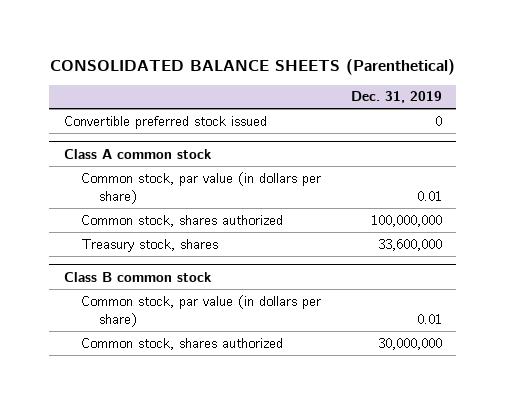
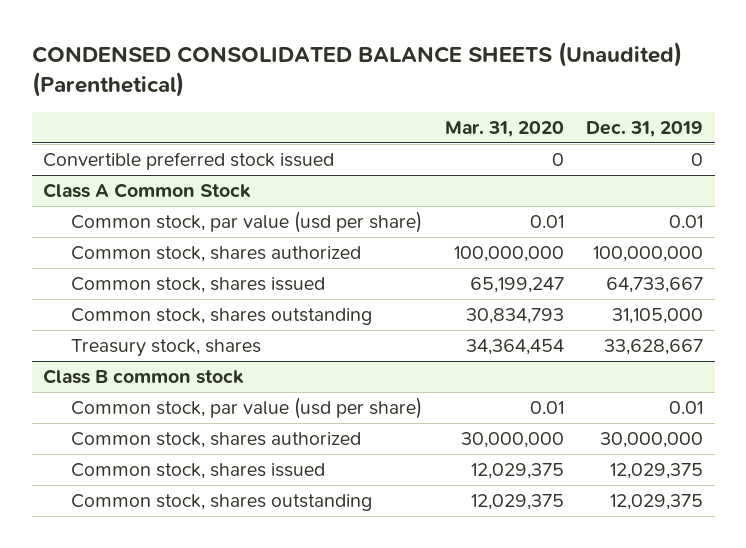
[49,58,455,75] CONSOLIDATED BALANCE SHEETS (Parenthetical) -> [31,42,682,98] CONDENSED CONSOLIDATED BALANCE SHEETS (Unaudited) (Parenthetical)
none -> [444,121,564,138] Mar. 31, 2020
[63,148,212,159] Class A common stock -> [42,183,251,199] Class A Common Stock
[81,171,322,204] Common stock, par value (in dollars per share) -> [70,211,422,234] Common stock, par value (usd per share)
none -> [70,277,325,294] Common stock, shares issued
none -> [70,308,372,326] Common stock, shares outstanding
[377,238,442,251] 33,600,000 -> [604,339,704,356] 33,628,667
[81,294,322,327] Common stock, par value (in dollars per share) -> [70,397,422,420] Common stock, par value (usd per share)
none -> [70,463,325,480] Common stock, shares issued
none -> [70,494,372,512] Common stock, shares outstanding

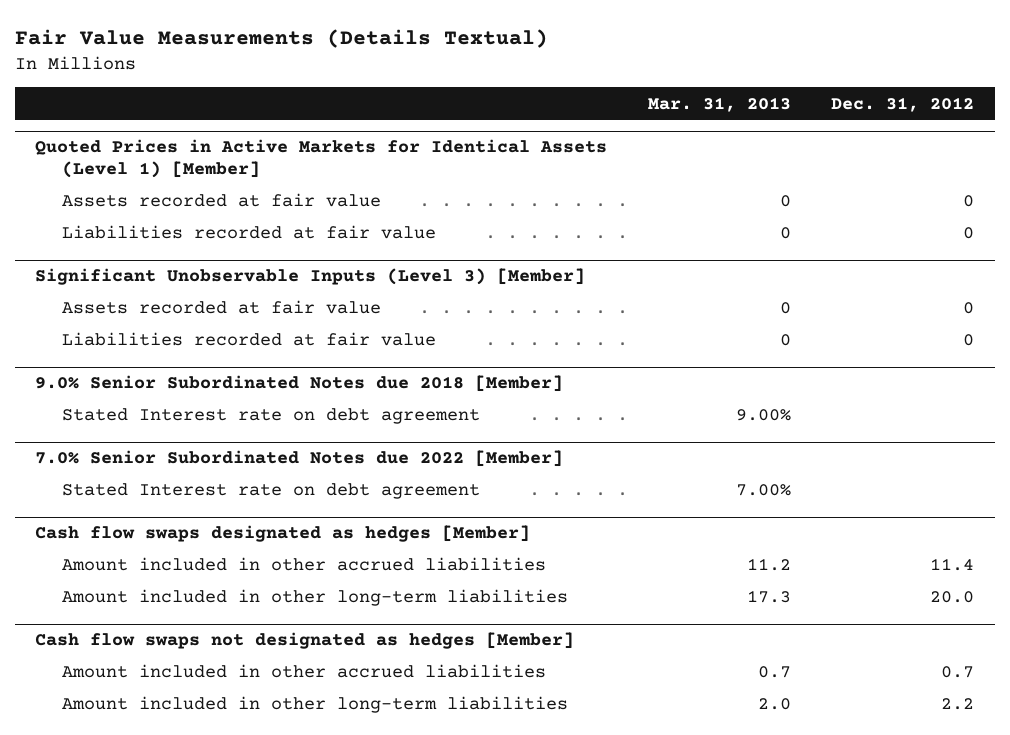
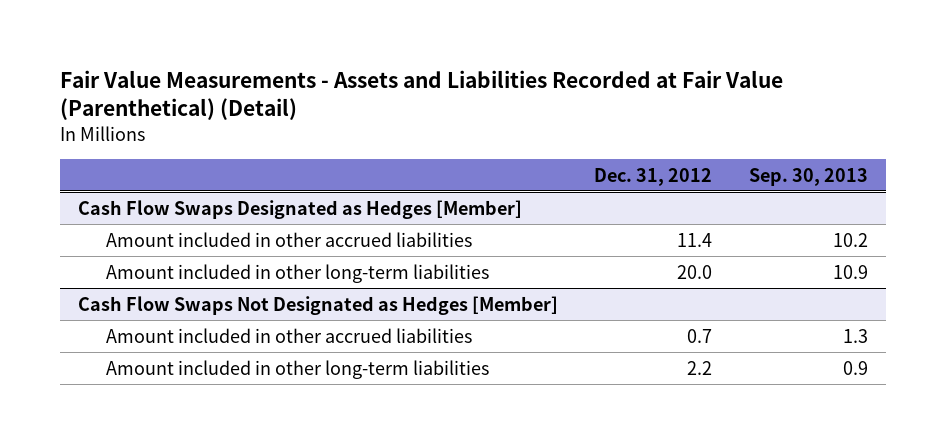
[15,28,549,48] Fair Value Measurements (Details Textual) -> [60,70,784,121] Fair Value Measurements - Assets and Liabilities Recorded at Fair Value (Parenthetical) (Detail)
[647,96,791,112] Mar. 31, 2013 -> none
none -> [748,167,868,186] Sep. 30, 2013
[35,139,608,179] Quoted Prices in Active Markets for Identical Assets (Level 1) [Member] -> none
[61,193,381,208] Assets recorded at fair value -> none
[61,225,436,240] Liabilities recorded at fair value -> none
[35,268,586,286] Significant Unobservable Inputs (Level 3) [Member] -> none
[61,300,381,315] Assets recorded at fair value -> none
[61,332,436,347] Liabilities recorded at fair value -> none
[35,375,564,393] 9.0% Senior Subordinated Notes due 2018 [Member] -> none
[61,408,480,425] Stated Interest rate on debt agreement -> none
[35,450,564,468] 7.0% Senior Subordinated Notes due 2022 [Member] -> none
[61,483,480,500] Stated Interest rate on debt agreement -> none
[35,525,531,543] Cash flow swaps designated as hedges [Member] -> [78,199,523,219] Cash Flow Swaps Designated as Hedges [Member]
[35,632,575,650] Cash flow swaps not designated as hedges [Member] -> [78,295,559,315] Cash Flow Swaps Not Designated as Hedges [Member]

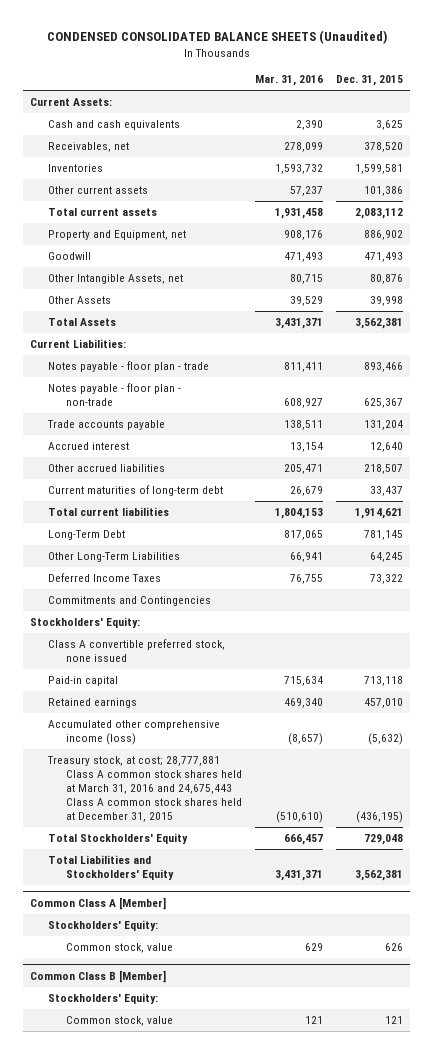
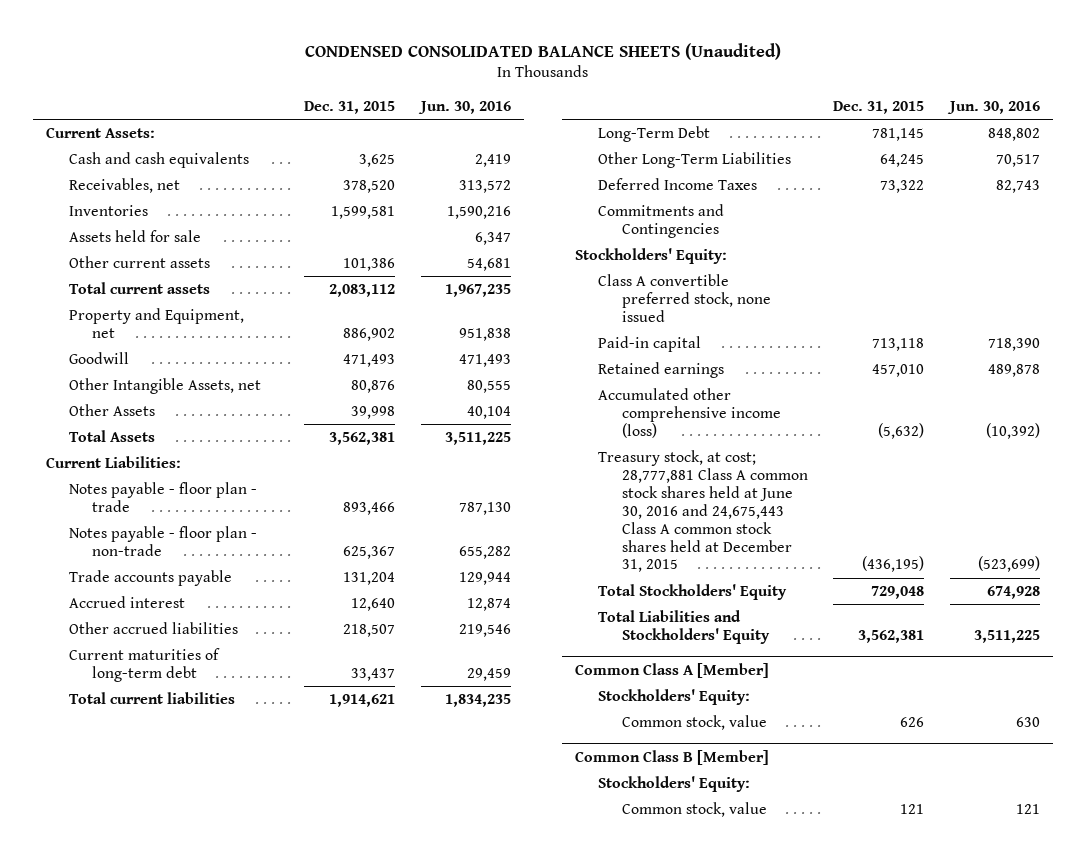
[255,75,324,87] Mar. 31, 2016 -> none
none -> [418,100,512,114] Jun. 30, 2016
none -> [69,229,202,242] Assets held for sale
[46,756,242,823] Treasury stock, at cost; 28,777,881 Class A common stock shares held at March 31, 2016 and 24,675,443 Class A common stock shares held at December 31, 2015 -> [598,449,808,573] Treasury stock, at cost; 28,777,881 Class A common stock shares held at June 30, 2016 and 24,675,443 Class A common stock shares held at December 31, 2015

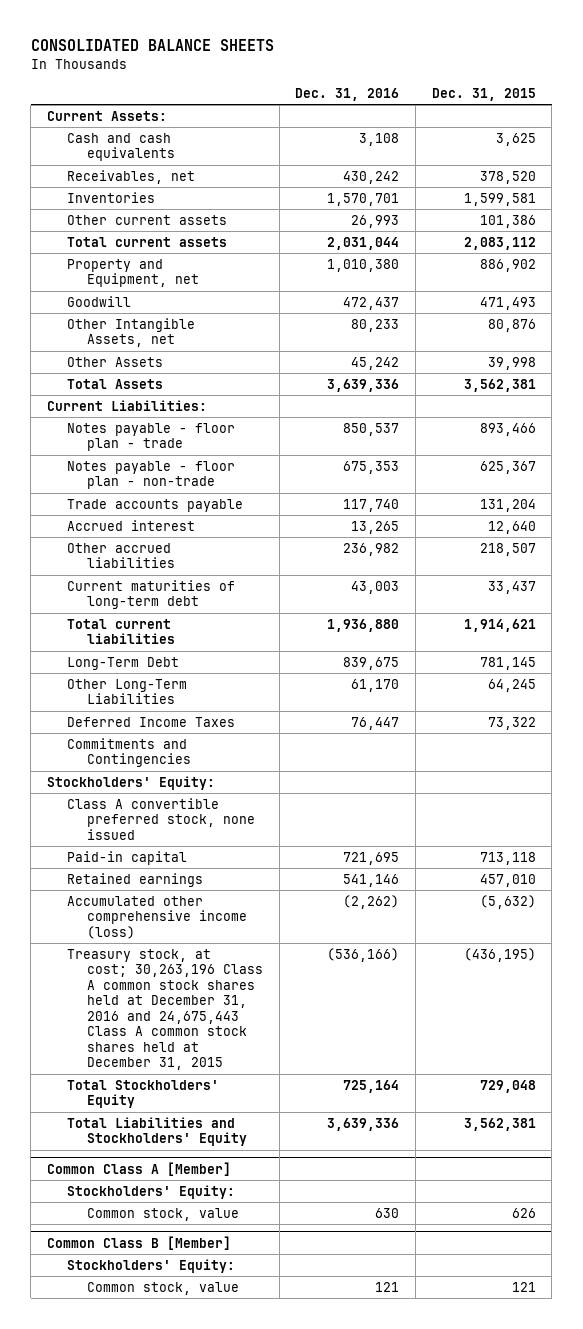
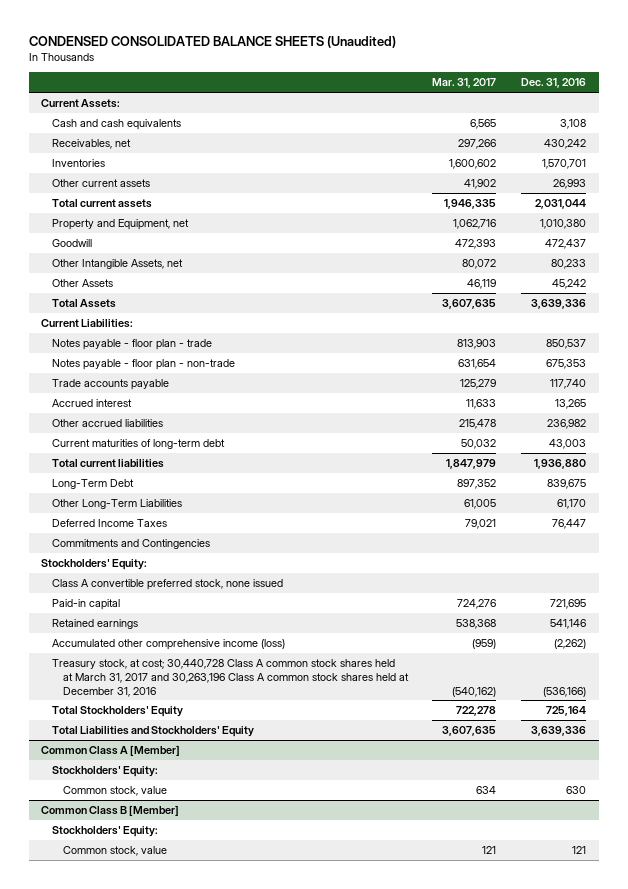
[30,39,274,52] CONSOLIDATED BALANCE SHEETS -> [29,36,397,49] CONDENSED CONSOLIDATED BALANCE SHEETS (Unaudited)
[431,87,536,101] Dec. 31, 2015 -> none
none -> [432,78,497,89] Mar. 31, 2017
[67,948,263,1071] Treasury stock, at cost; 30,263,196 Class A common stock shares held at December 31, 2016 and 24,675,443 Class A common stock shares held at December 31, 2015 -> [52,658,409,697] Treasury stock, at cost; 30,440,728 Class A common stock shares held at March 31, 2017 and 30,263,196 Class A common stock shares held at December 31, 2016

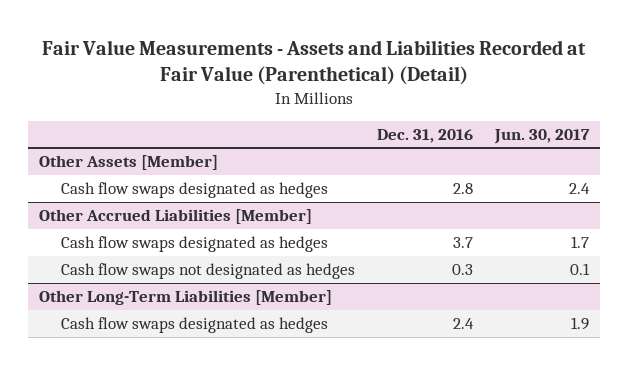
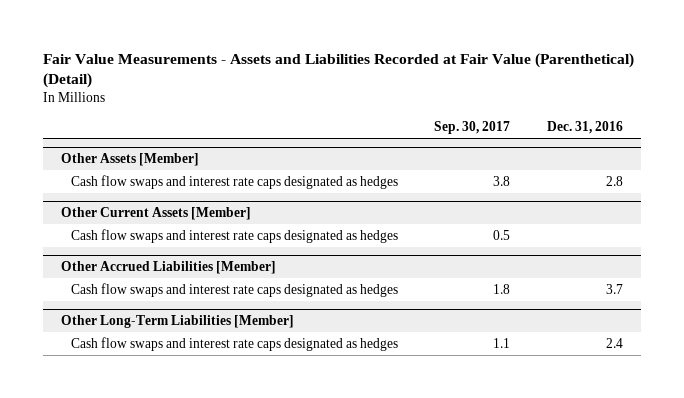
[493,128,590,144] Jun. 30, 2017 -> none
none -> [434,121,511,135] Sep. 30, 2017
[61,182,329,199] Cash flow swaps designated as hedges -> [70,174,398,189] Cash flow swaps and interest rate caps designated as hedges
none -> [61,207,252,221] Other Current Assets [Member]
none -> [70,228,398,243] Cash flow swaps and interest rate caps designated as hedges
[61,263,356,280] Cash flow swaps not designated as hedges -> none
[61,236,329,253] Cash flow swaps designated as hedges -> [70,282,398,297] Cash flow swaps and interest rate caps designated as hedges
[61,317,329,334] Cash flow swaps designated as hedges -> [70,336,398,351] Cash flow swaps and interest rate caps designated as hedges

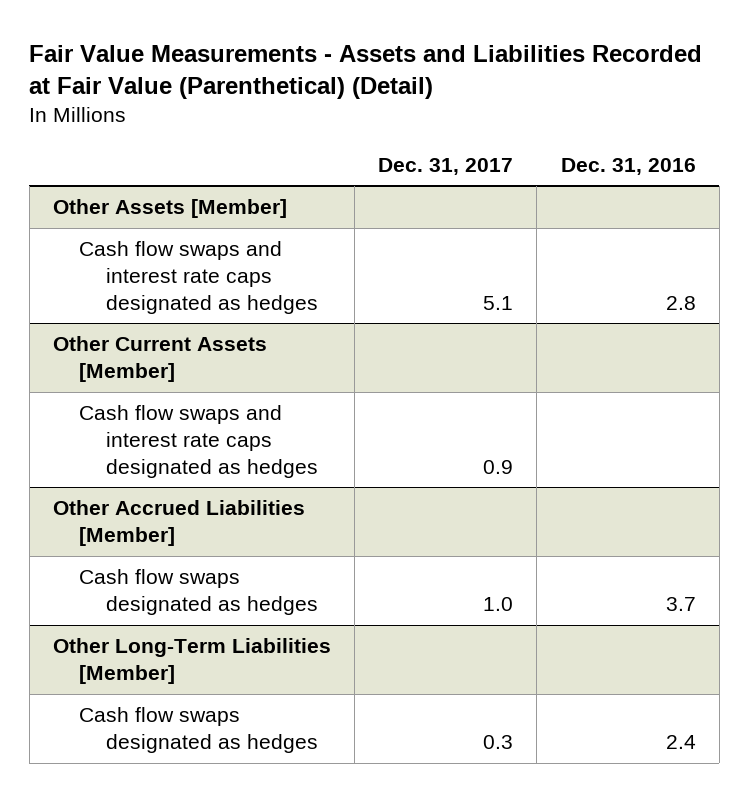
[434,121,511,135] Sep. 30, 2017 -> none
none -> [378,157,514,175] Dec. 31, 2017
[70,282,398,297] Cash flow swaps and interest rate caps designated as hedges -> [79,569,318,615] Cash flow swaps designated as hedges
[70,336,398,351] Cash flow swaps and interest rate caps designated as hedges -> [79,707,318,753] Cash flow swaps designated as hedges

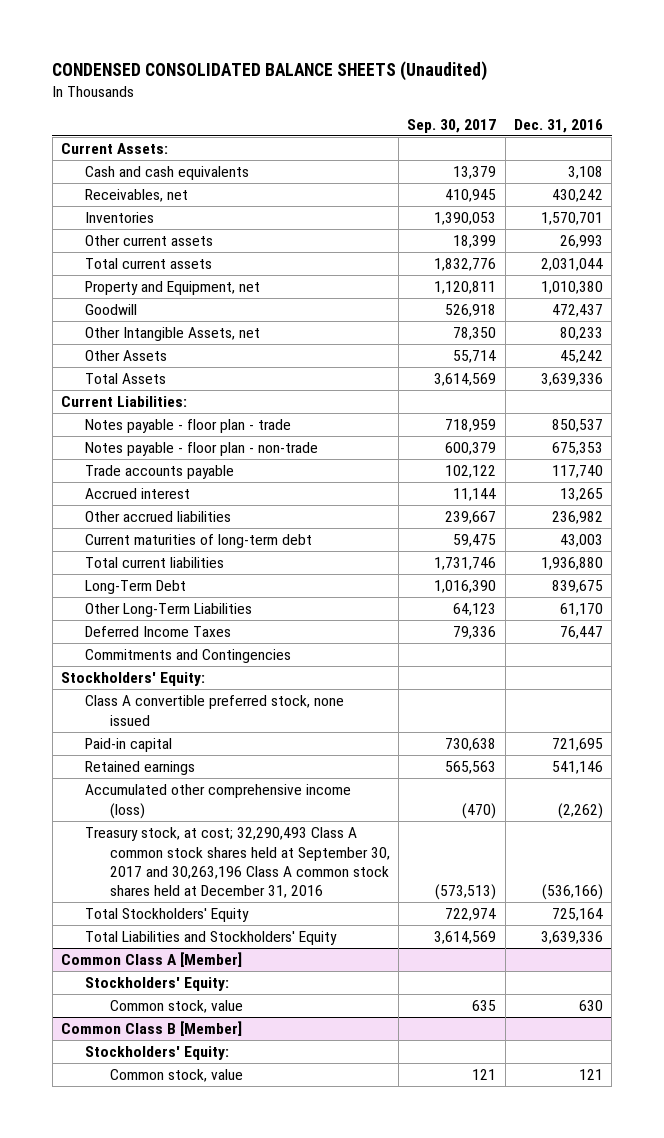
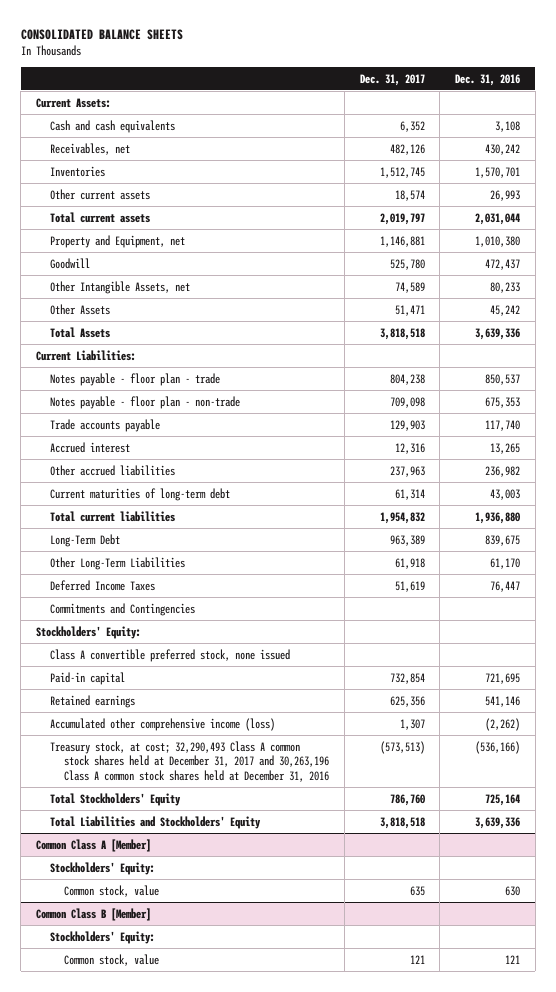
[52,61,488,82] CONDENSED CONSOLIDATED BALANCE SHEETS (Unaudited) -> [20,29,183,41] CONSOLIDATED BALANCE SHEETS
[407,118,497,133] Sep. 30, 2017 -> none
none -> [359,73,425,86] Dec. 31, 2017
[85,827,390,899] Treasury stock, at cost; 32,290,493 Class A common stock shares held at September 30, 2017 and 30,263,196 Class A common stock shares held at December 31, 2016 -> [50,740,330,783] Treasury stock, at cost; 32,290,493 Class A common stock shares held at December 31, 2017 and 30,263,196 Class A common stock shares held at December 31, 2016

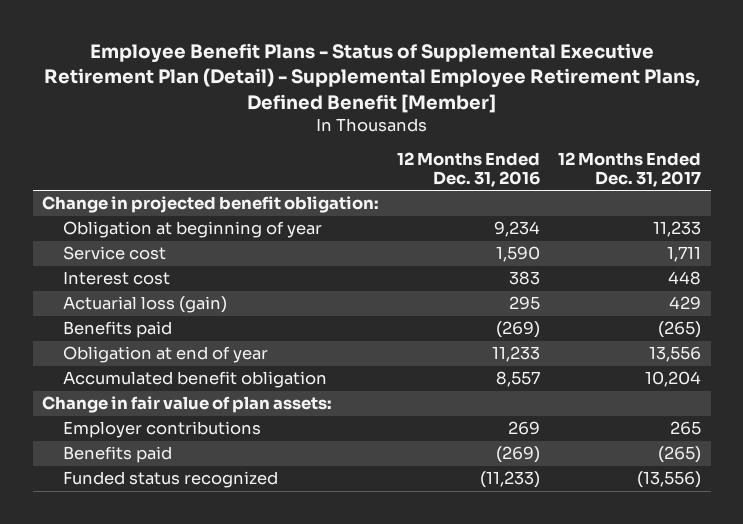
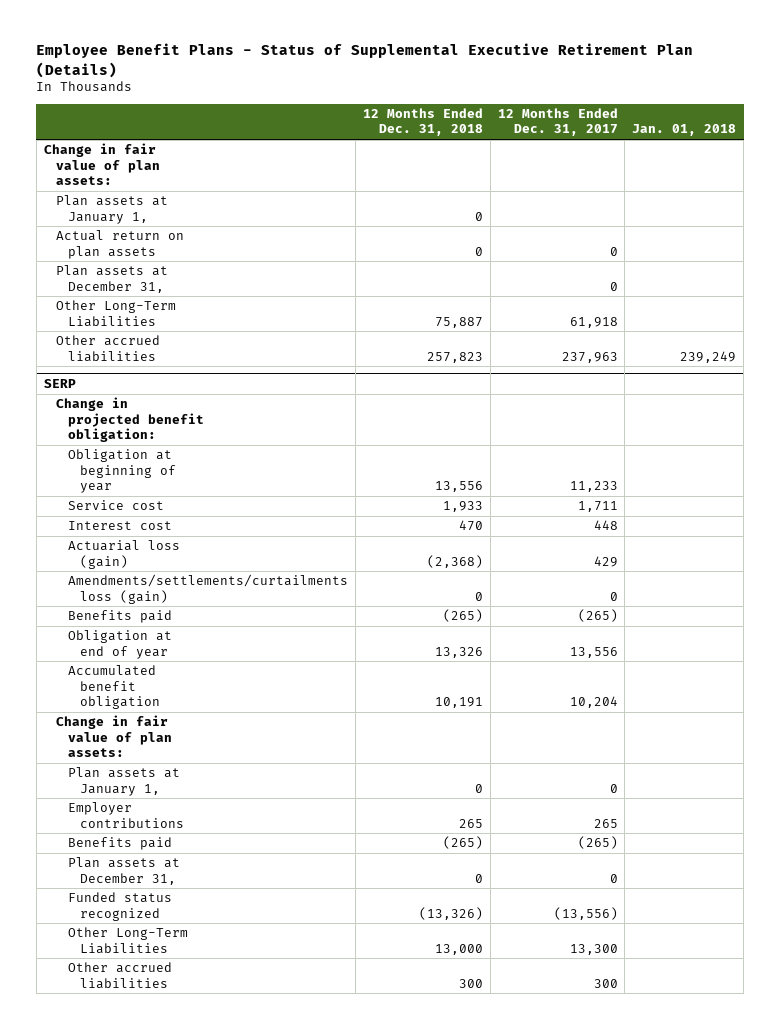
[43,43,700,113] Employee Benefit Plans - Status of Supplemental Executive Retirement Plan (Detail) - Supplemental Employee Retirement Plans, Defined Benefit [Member] -> [36,43,694,78] Employee Benefit Plans - Status of Supplemental Executive Retirement Plan (Details)
[397,152,541,187] 12 Months Ended Dec. 31, 2016 -> none
none -> [362,107,483,137] 12 Months Ended Dec. 31, 2018
none -> [632,124,737,137] Jan. 01, 2018
none -> [43,143,160,186] Change in fair value of plan assets:
none -> [55,195,168,224] Plan assets at January 1,
none -> [55,230,184,259] Actual return on plan assets
none -> [55,265,168,293] Plan assets at December 31,
none -> [55,300,176,327] Other Long-Term Liabilities
none -> [55,335,160,362] Other accrued liabilities
none -> [43,379,76,389] SERP
none -> [68,574,349,604] Amendments/settlements/curtailments loss (gain)
none -> [68,767,181,796] Plan assets at January 1,
none -> [68,857,181,885] Plan assets at December 31,
none -> [68,927,189,954] Other Long-Term Liabilities
none -> [68,962,173,989] Other accrued liabilities

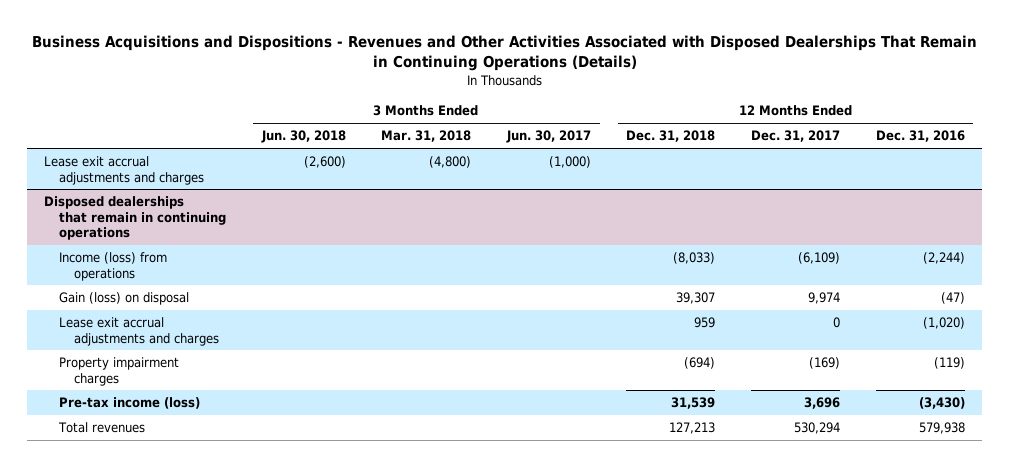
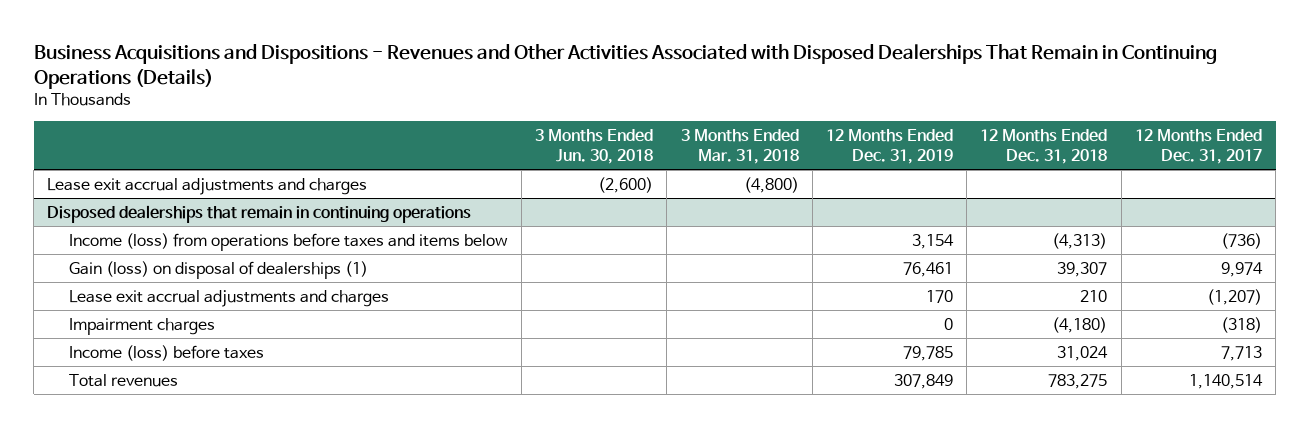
[505,130,591,144] Jun. 30, 2017 -> none
[875,130,965,143] Dec. 31, 2016 -> none
none -> [826,129,954,164] 12 Months Ended Dec. 31, 2019
[59,252,168,281] Income (loss) from operations -> [68,233,508,252] Income (loss) from operations before taxes and items below
[673,252,716,265] (8,033) -> [1052,233,1108,250] (4,313)
[798,252,841,265] (6,109) -> [1220,233,1262,250] (736)
[59,292,190,306] Gain (loss) on disposal -> [68,261,368,280] Gain (loss) on disposal of dealerships (1)
[694,317,716,329] 959 -> [1080,290,1108,303] 210
[833,317,841,329] 0 -> [1206,289,1262,306] (1,207)
[59,357,180,386] Property impairment charges -> [68,318,215,336] Impairment charges
[684,357,716,370] (694) -> [1052,317,1108,334] (4,180)
[809,357,841,370] (169) -> [1220,317,1262,334] (318)
[59,397,201,410] Pre-tax income (loss) -> [68,345,264,362] Income (loss) before taxes
[671,397,716,410] 31,539 -> [1057,346,1109,362] 31,024
[804,397,841,410] 3,696 -> [1220,346,1262,362] 7,713
[669,422,716,435] 127,213 -> [1048,374,1108,390] 783,275
[794,422,841,435] 530,294 -> [1188,374,1263,390] 1,140,514

